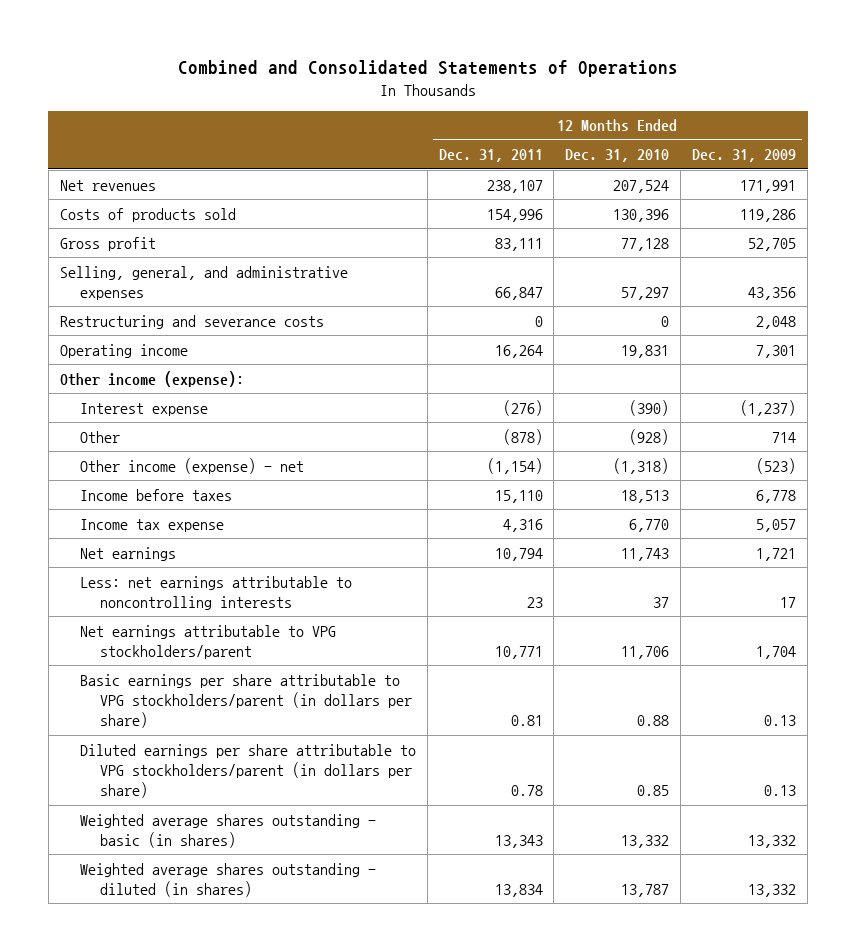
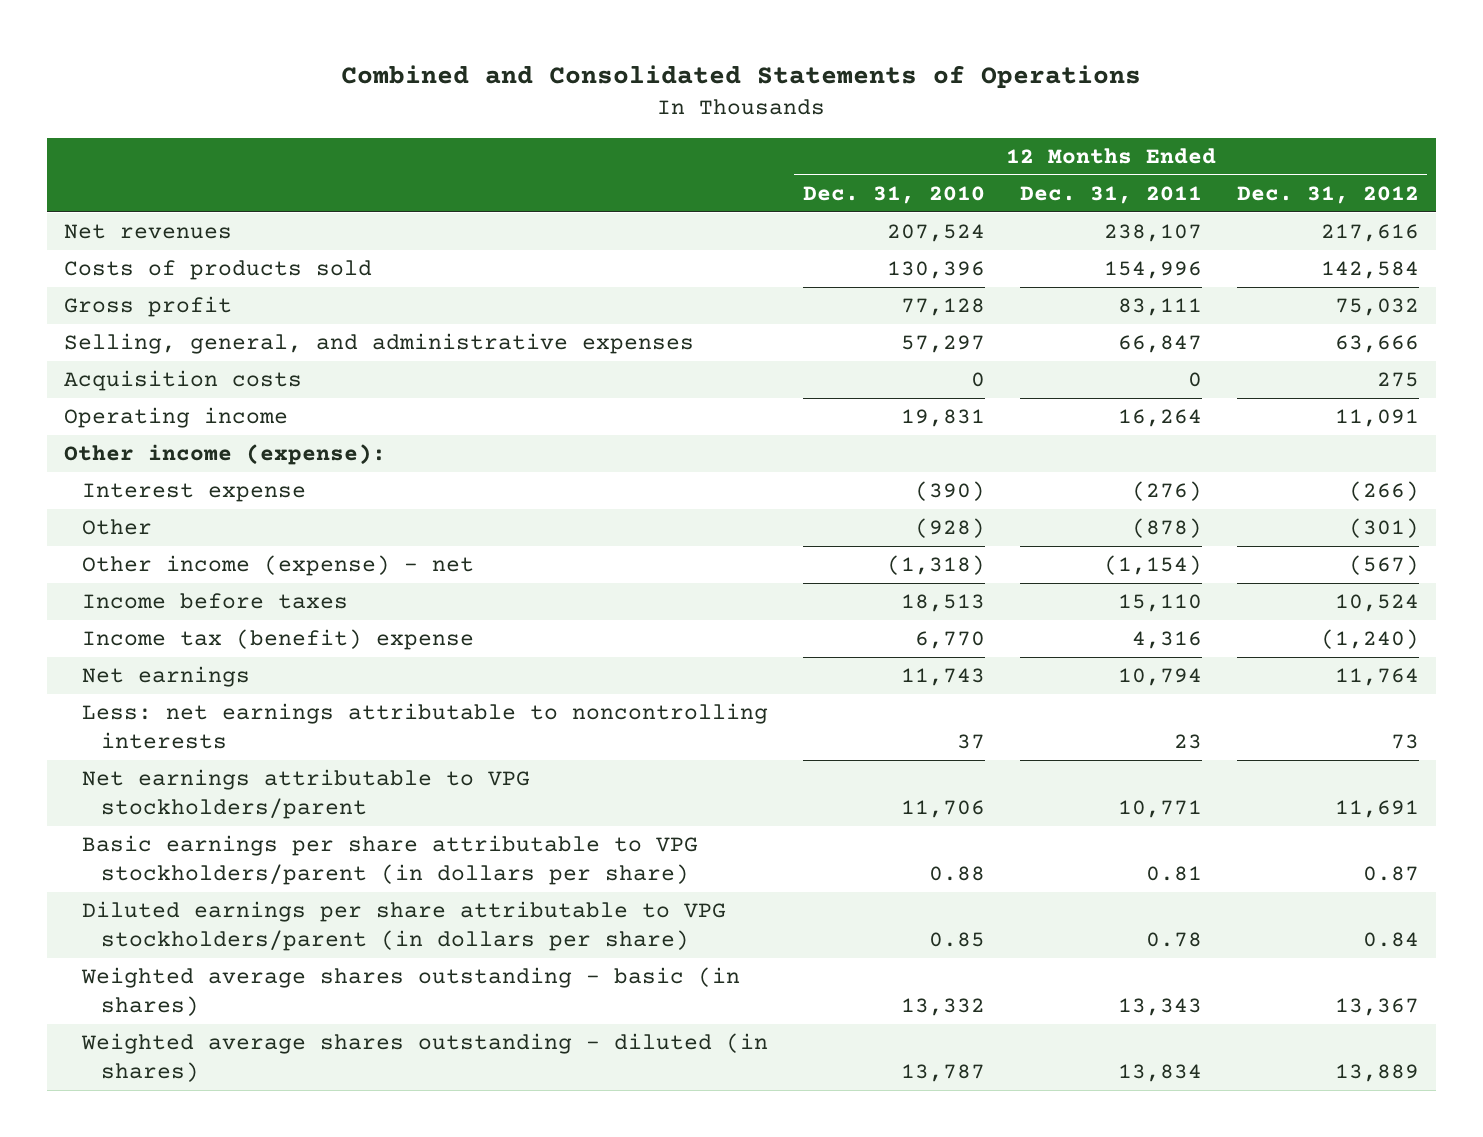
[692,149,797,163] Dec. 31, 2009 -> none
none -> [1236,186,1419,205] Dec. 31, 2012
[59,314,324,329] Restructuring and severance costs -> none
none -> [64,370,303,392] Acquisition costs
[79,518,224,532] Income tax expense -> [82,629,475,651] Income tax (benefit) expense

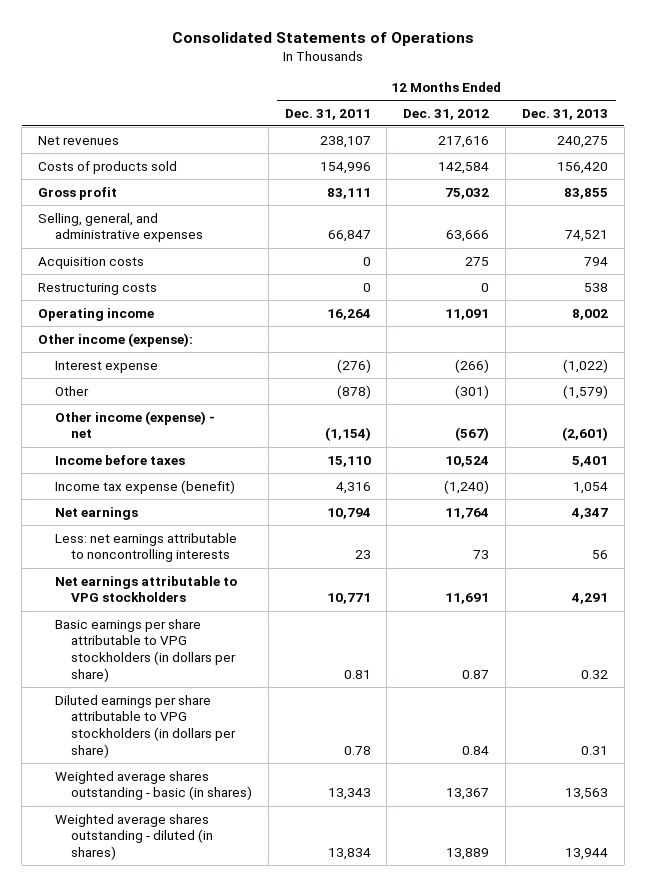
[341,64,1142,89] Combined and Consolidated Statements of Operations -> [172,31,475,46] Consolidated Statements of Operations
[803,186,986,205] Dec. 31, 2010 -> none
none -> [521,108,608,120] Dec. 31, 2013
none -> [38,282,158,295] Restructuring costs
[82,629,475,651] Income tax (benefit) expense -> [54,479,235,494] Income tax expense (benefit)
[82,769,531,820] Net earnings attributable to VPG stockholders/parent -> [54,575,237,603] Net earnings attributable to VPG stockholders
[82,835,699,886] Basic earnings per share attributable to VPG stockholders/parent (in dollars per share) -> [54,618,237,682] Basic earnings per share attributable to VPG stockholders (in dollars per share)
[82,901,727,952] Diluted earnings per share attributable to VPG stockholders/parent (in dollars per share) -> [54,694,237,758] Diluted earnings per share attributable to VPG stockholders (in dollars per share)

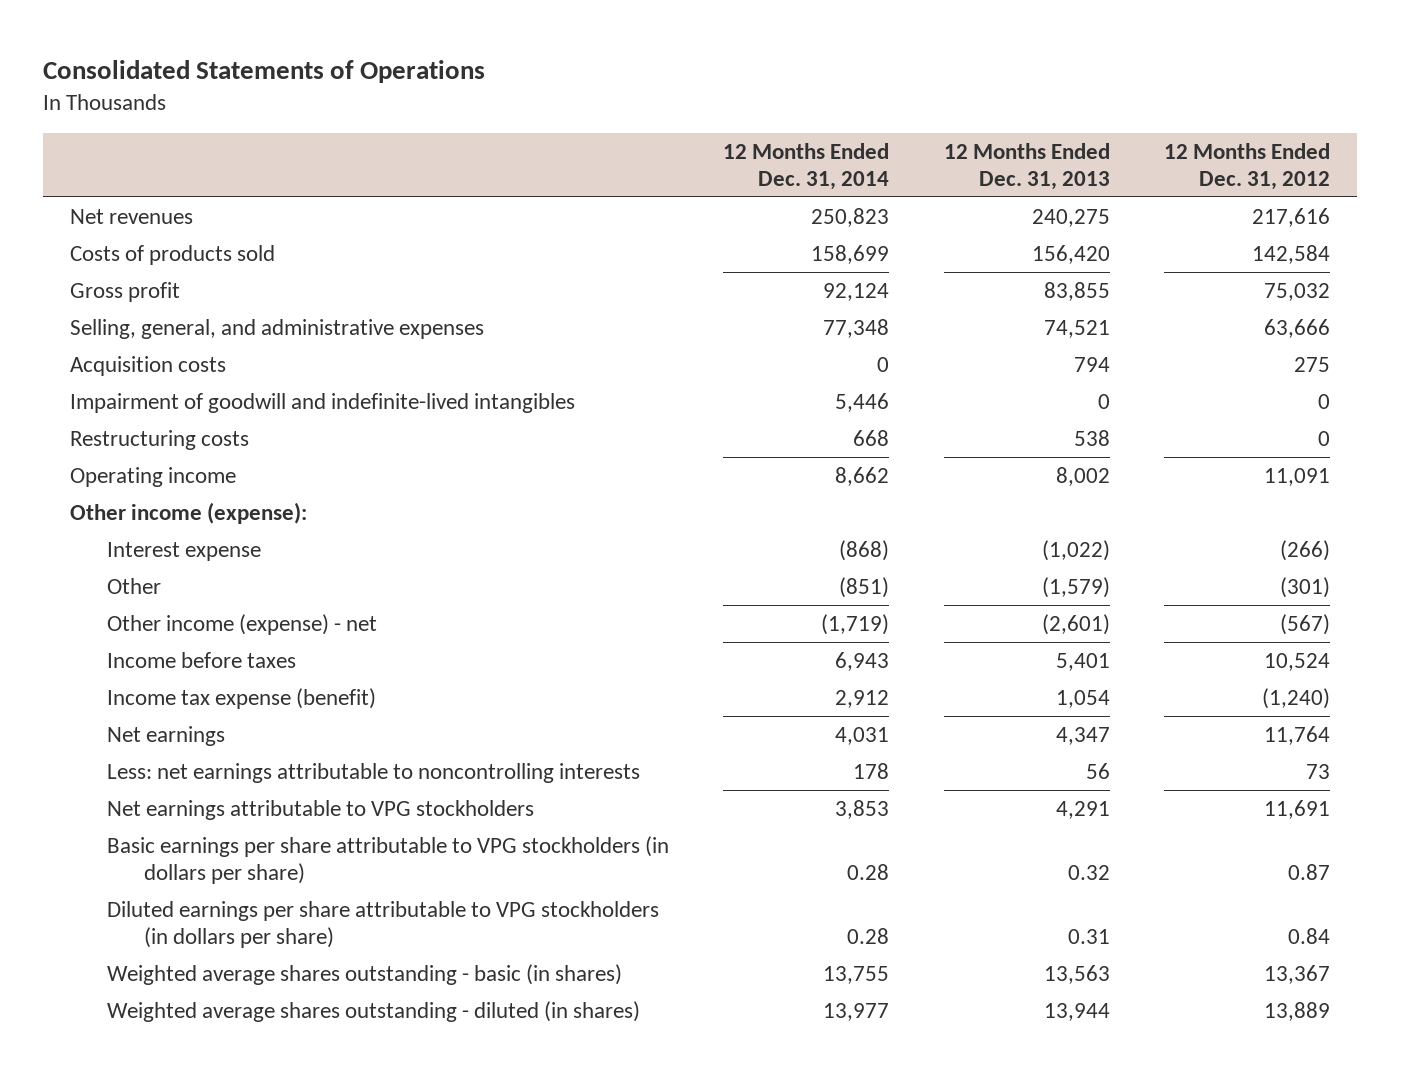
[284,108,371,120] Dec. 31, 2011 -> none
none -> [723,142,890,190] 12 Months Ended Dec. 31, 2014
none -> [70,393,576,414] Impairment of goodwill and indefinite-lived intangibles

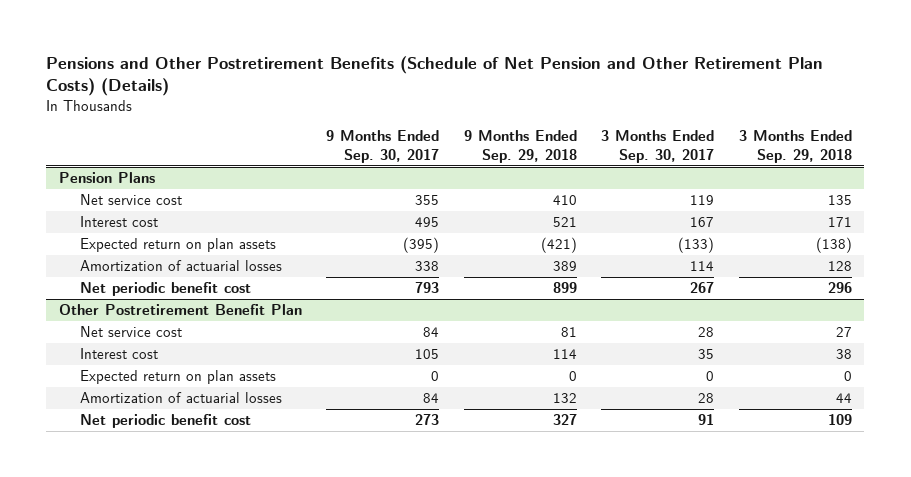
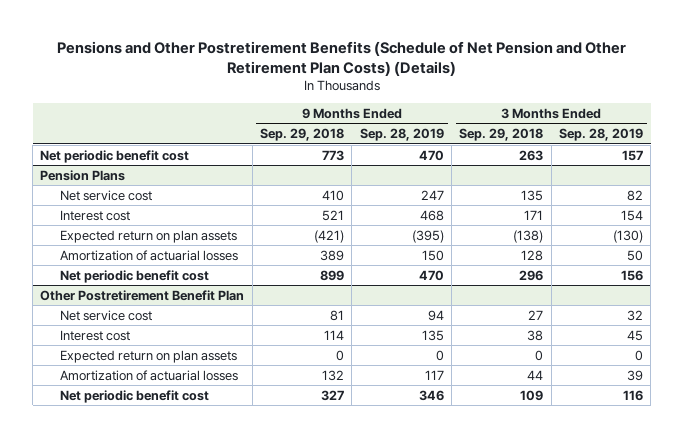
[326,130,440,163] 9 Months Ended Sep. 30, 2017 -> none
[601,130,715,163] 3 Months Ended Sep. 30, 2017 -> none
none -> [359,128,444,142] Sep. 28, 2019
none -> [559,128,644,142] Sep. 28, 2019
none -> [40,149,190,163] Net periodic benefit cost

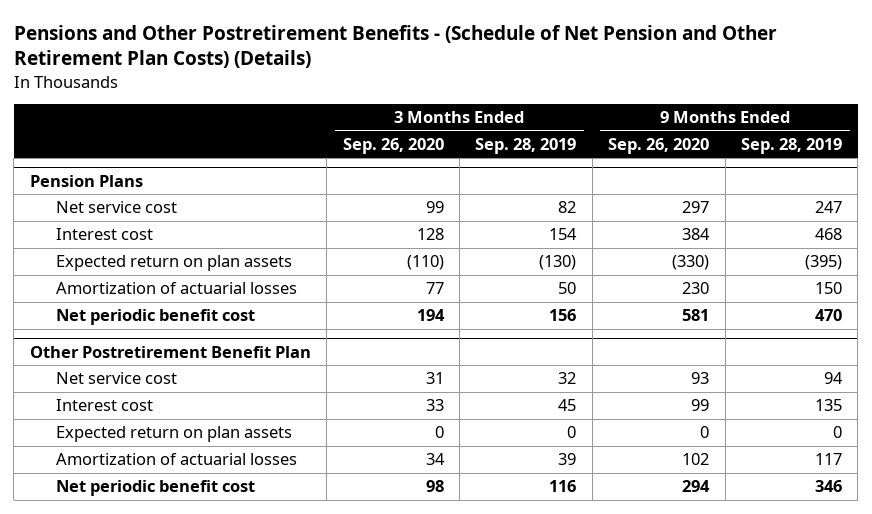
[56,40,626,76] Pensions and Other Postretirement Benefits (Schedule of Net Pension and Other Retirement Plan Costs) (Details) -> [13,24,777,69] Pensions and Other Postretirement Benefits - (Schedule of Net Pension and Other Retirement Plan Costs) (Details)
[260,128,345,142] Sep. 29, 2018 -> none
[459,128,544,142] Sep. 29, 2018 -> none
none -> [342,138,444,155] Sep. 26, 2020
none -> [608,138,710,155] Sep. 26, 2020
[40,149,190,163] Net periodic benefit cost -> none

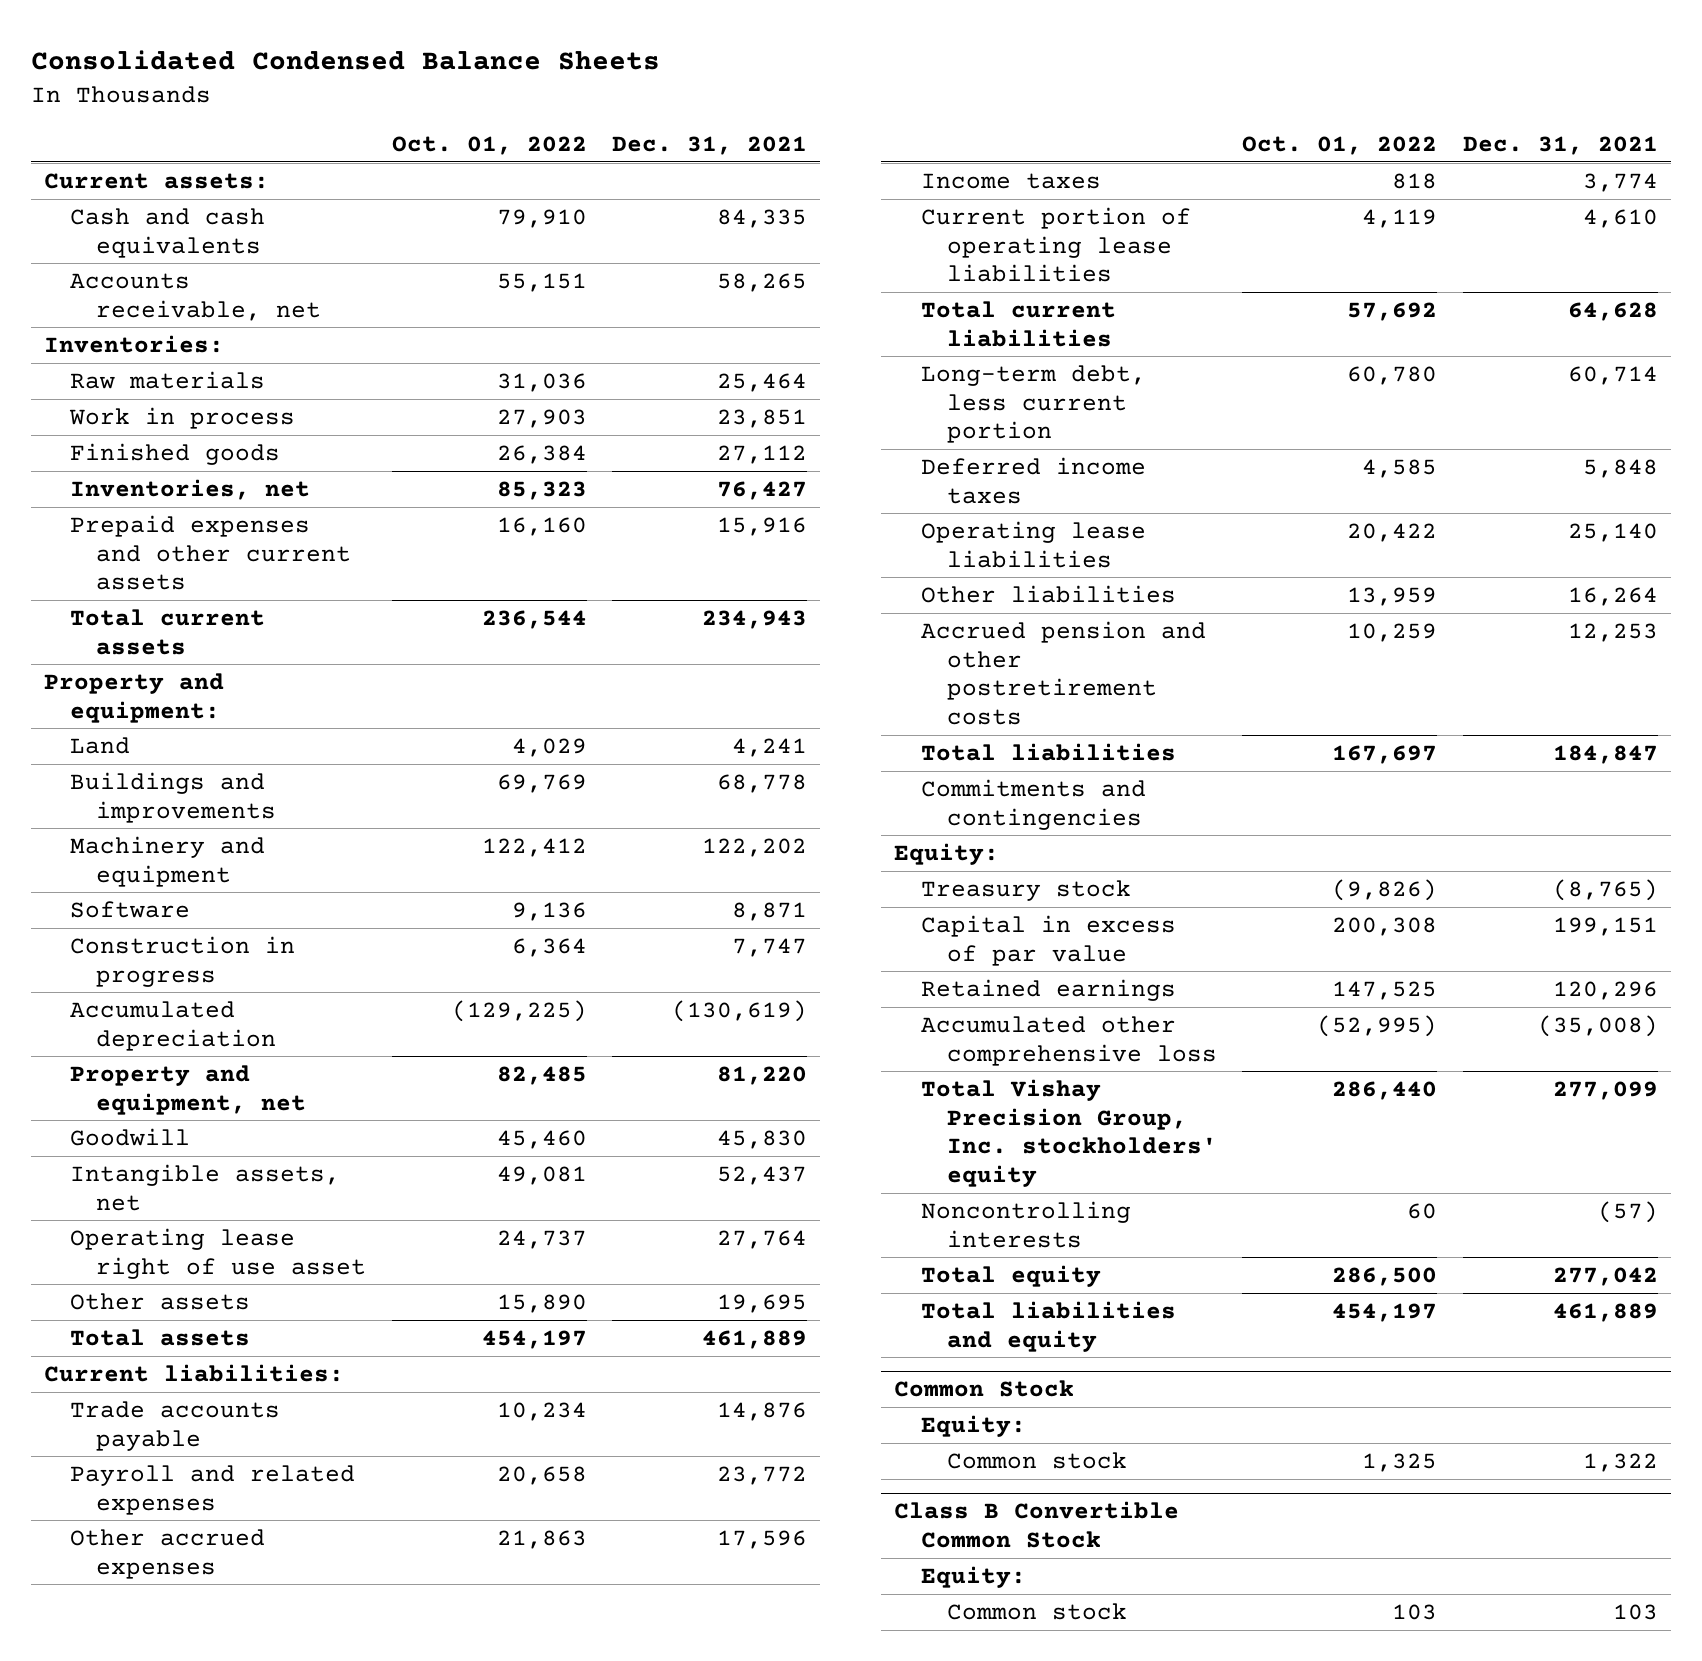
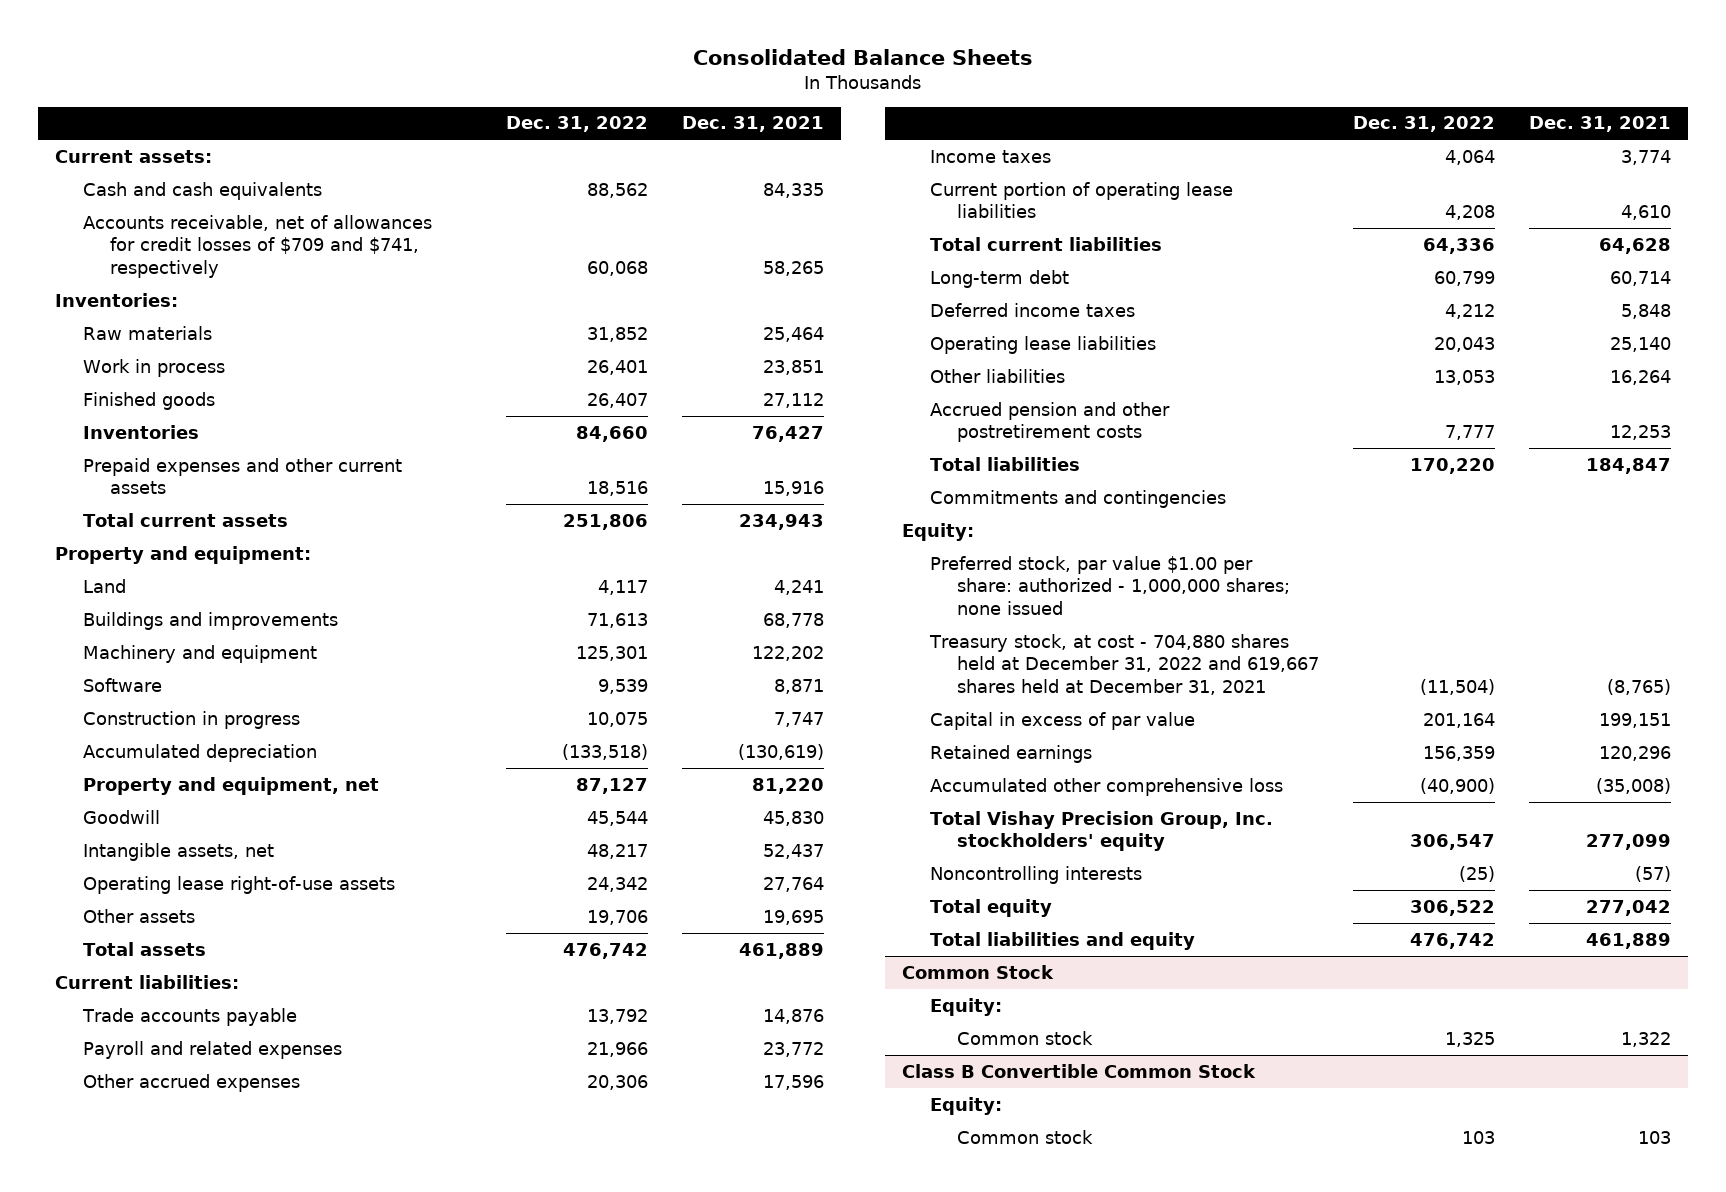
[30,49,660,70] Consolidated Condensed Balance Sheets -> [692,49,1033,66] Consolidated Balance Sheets
[391,136,587,156] Oct. 01, 2022 -> none
none -> [506,116,649,133] Dec. 31, 2022
[69,272,322,321] Accounts receivable, net -> [82,214,432,278] Accounts receivable, net of allowances for credit losses of $709 and $741, respectively
[69,478,310,500] Inventories, net -> [82,424,199,439] Inventories
[69,1227,367,1279] Operating lease right of use asset -> [82,875,395,894] Operating lease right-of-use assets
[920,364,1146,444] Long-term debt, less current portion -> [929,269,1069,288] Long-term debt
none -> [929,555,1291,615] Preferred stock, par value $1.00 per share: authorized - 1,000,000 shares; none issued
[920,879,1131,901] Treasury stock -> [928,633,1320,695] Treasury stock, at cost - 704,880 shares held at December 31, 2022 and 619,667 shares held at December 31, 2021

